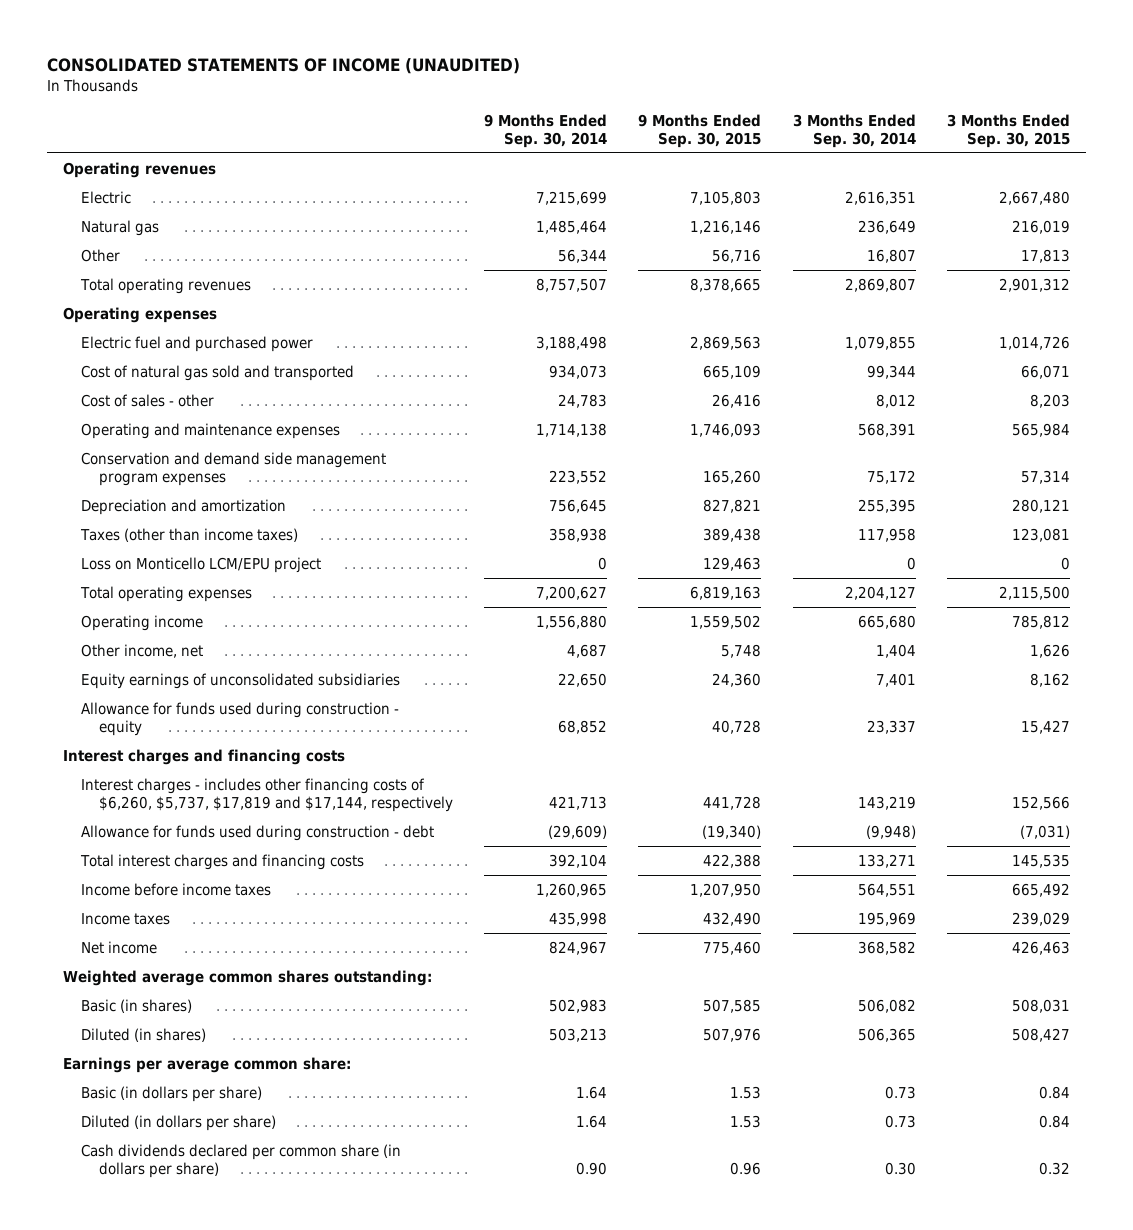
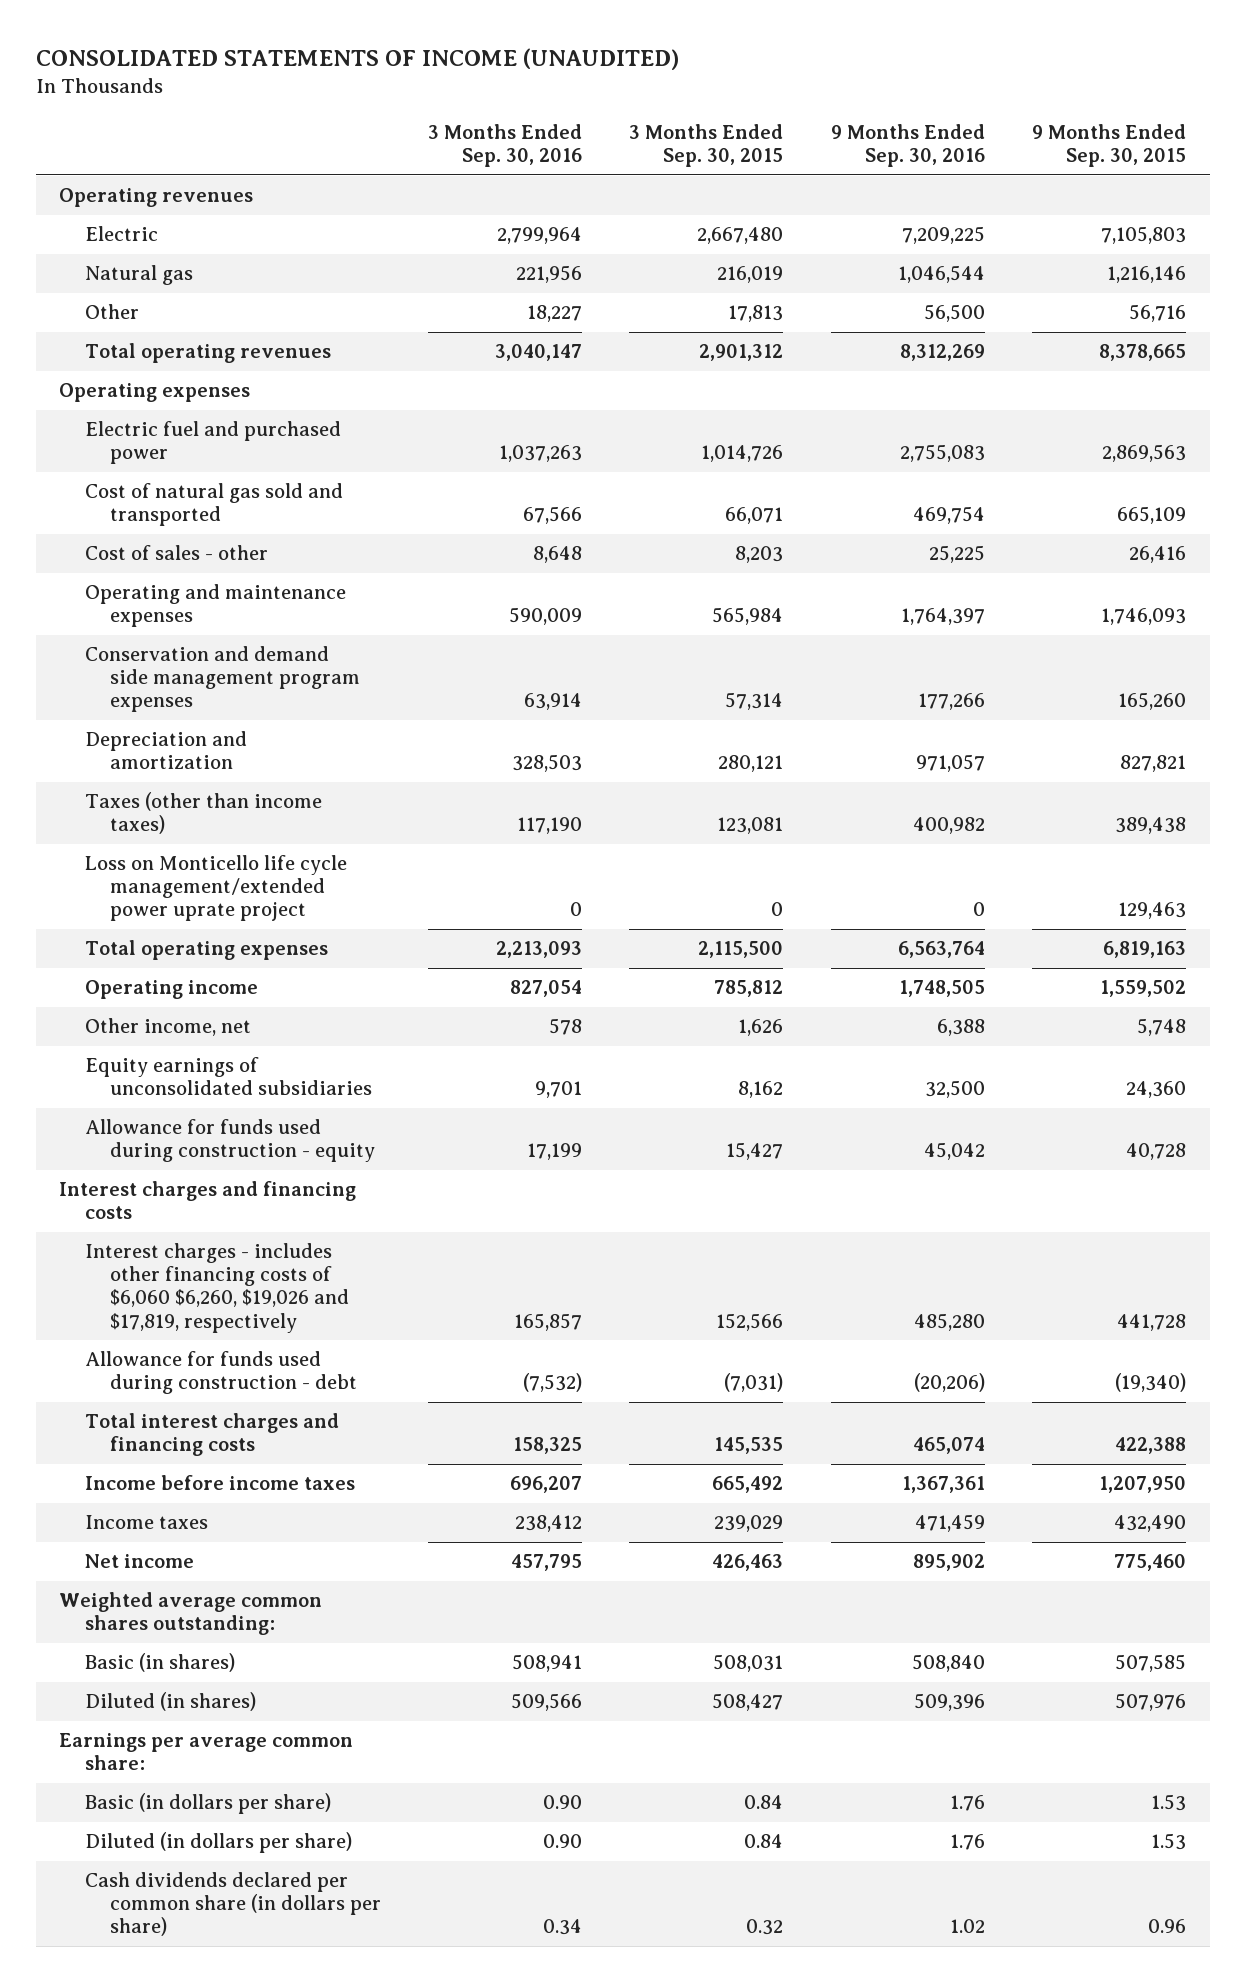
[484,113,608,148] 9 Months Ended Sep. 30, 2014 -> none
[792,113,916,148] 3 Months Ended Sep. 30, 2014 -> none
none -> [428,124,583,168] 3 Months Ended Sep. 30, 2016
none -> [830,124,985,168] 9 Months Ended Sep. 30, 2016
[80,556,321,573] Loss on Monticello LCM/EPU project -> [84,855,347,922] Loss on Monticello life cycle management/extended power uprate project
[80,777,453,813] Interest charges - includes other financing costs of $6,260, $5,737, $17,819 and $17,144, respectively -> [84,1243,349,1333] Interest charges - includes other financing costs of $6,060 $6,260, $19,026 and $17,819, respectively

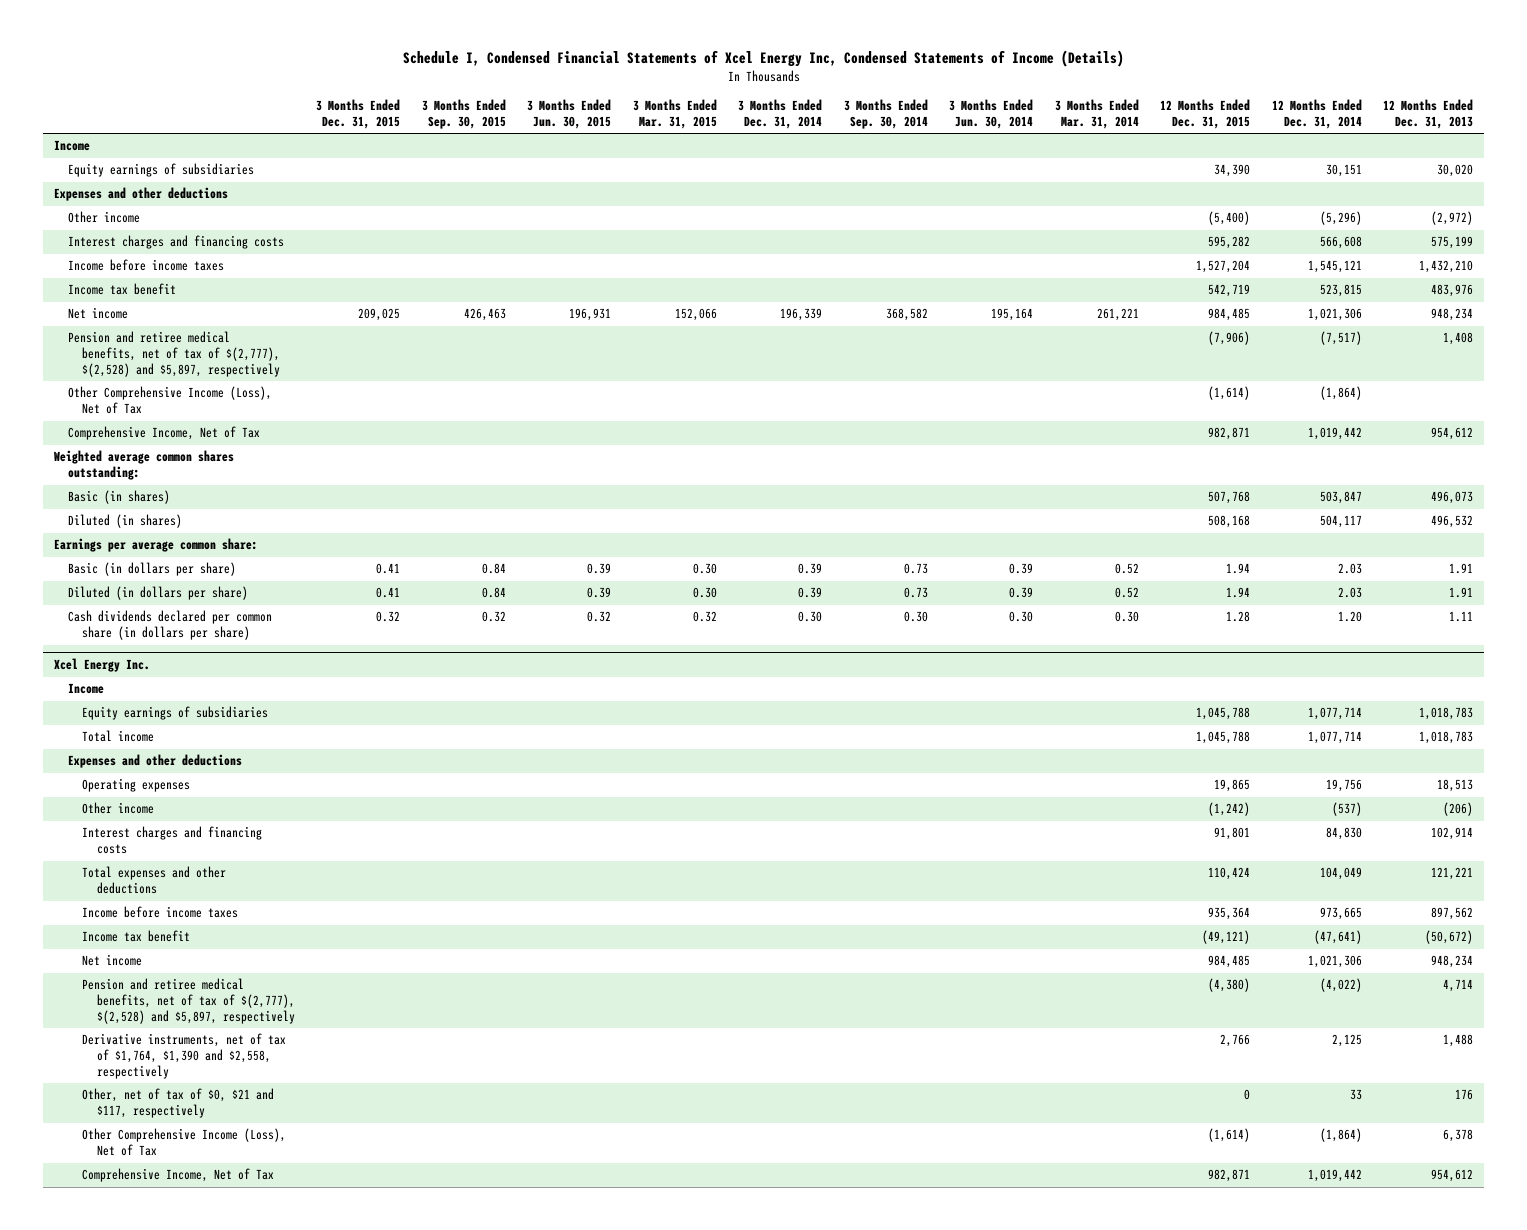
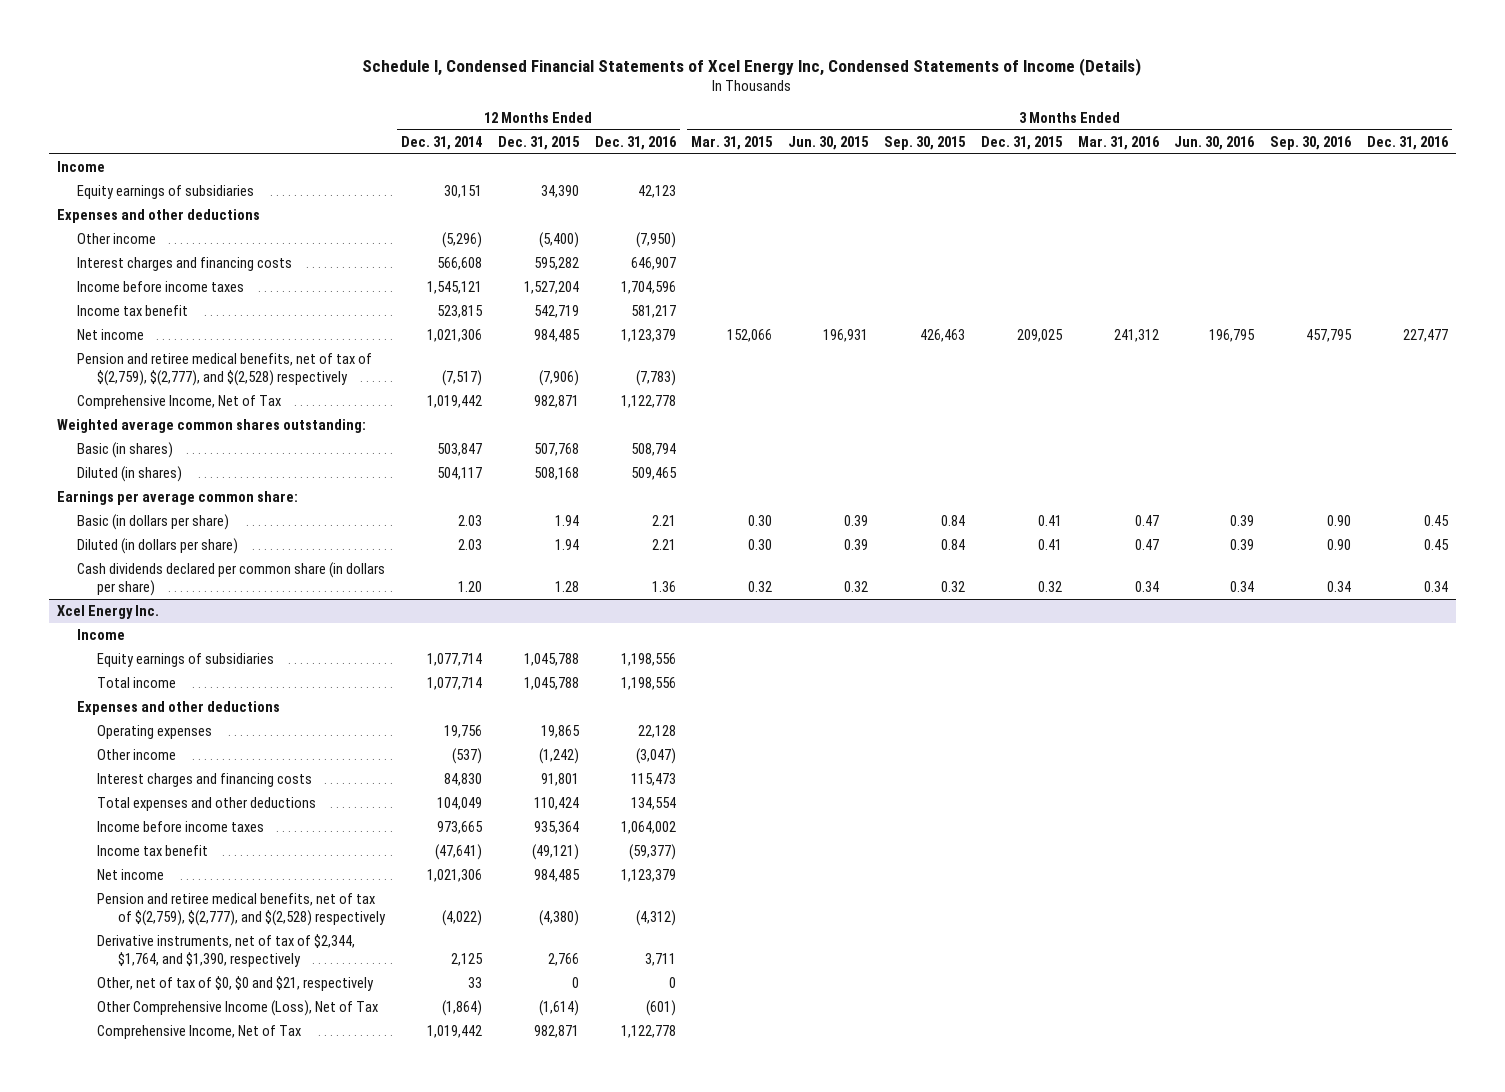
[738,98,823,129] 3 Months Ended Dec. 31, 2014 -> none
[843,98,928,129] 3 Months Ended Sep. 30, 2014 -> none
[949,98,1034,129] 3 Months Ended Jun. 30, 2014 -> none
[1054,98,1139,129] 3 Months Ended Mar. 31, 2014 -> none
[1383,98,1474,129] 12 Months Ended Dec. 31, 2013 -> none
none -> [594,135,677,150] Dec. 31, 2016
none -> [1077,135,1160,150] Mar. 31, 2016
none -> [1174,135,1256,150] Jun. 30, 2016
none -> [1270,135,1353,150] Sep. 30, 2016
none -> [1367,135,1450,150] Dec. 31, 2016
[68,386,273,415] Other Comprehensive Income (Loss), Net of Tax -> none
[68,331,281,377] Pension and retiree medical benefits, net of tax of $(2,777), $(2,528) and $5,897, respectively -> [77,353,373,387] Pension and retiree medical benefits, net of tax of $(2,759), $(2,777), and $(2,528) respectively
[82,978,295,1024] Pension and retiree medical benefits, net of tax of $(2,777), $(2,528) and $5,897, respectively -> [97,893,386,927] Pension and retiree medical benefits, net of tax of $(2,759), $(2,777), and $(2,528) respectively
[82,1033,287,1079] Derivative instruments, net of tax of $1,764, $1,390 and $2,558, respectively -> [97,934,356,968] Derivative instruments, net of tax of $2,344, $1,764, and $1,390, respectively
[82,1088,275,1119] Other, net of tax of $0, $21 and $117, respectively -> [97,976,375,992] Other, net of tax of $0, $0 and $21, respectively

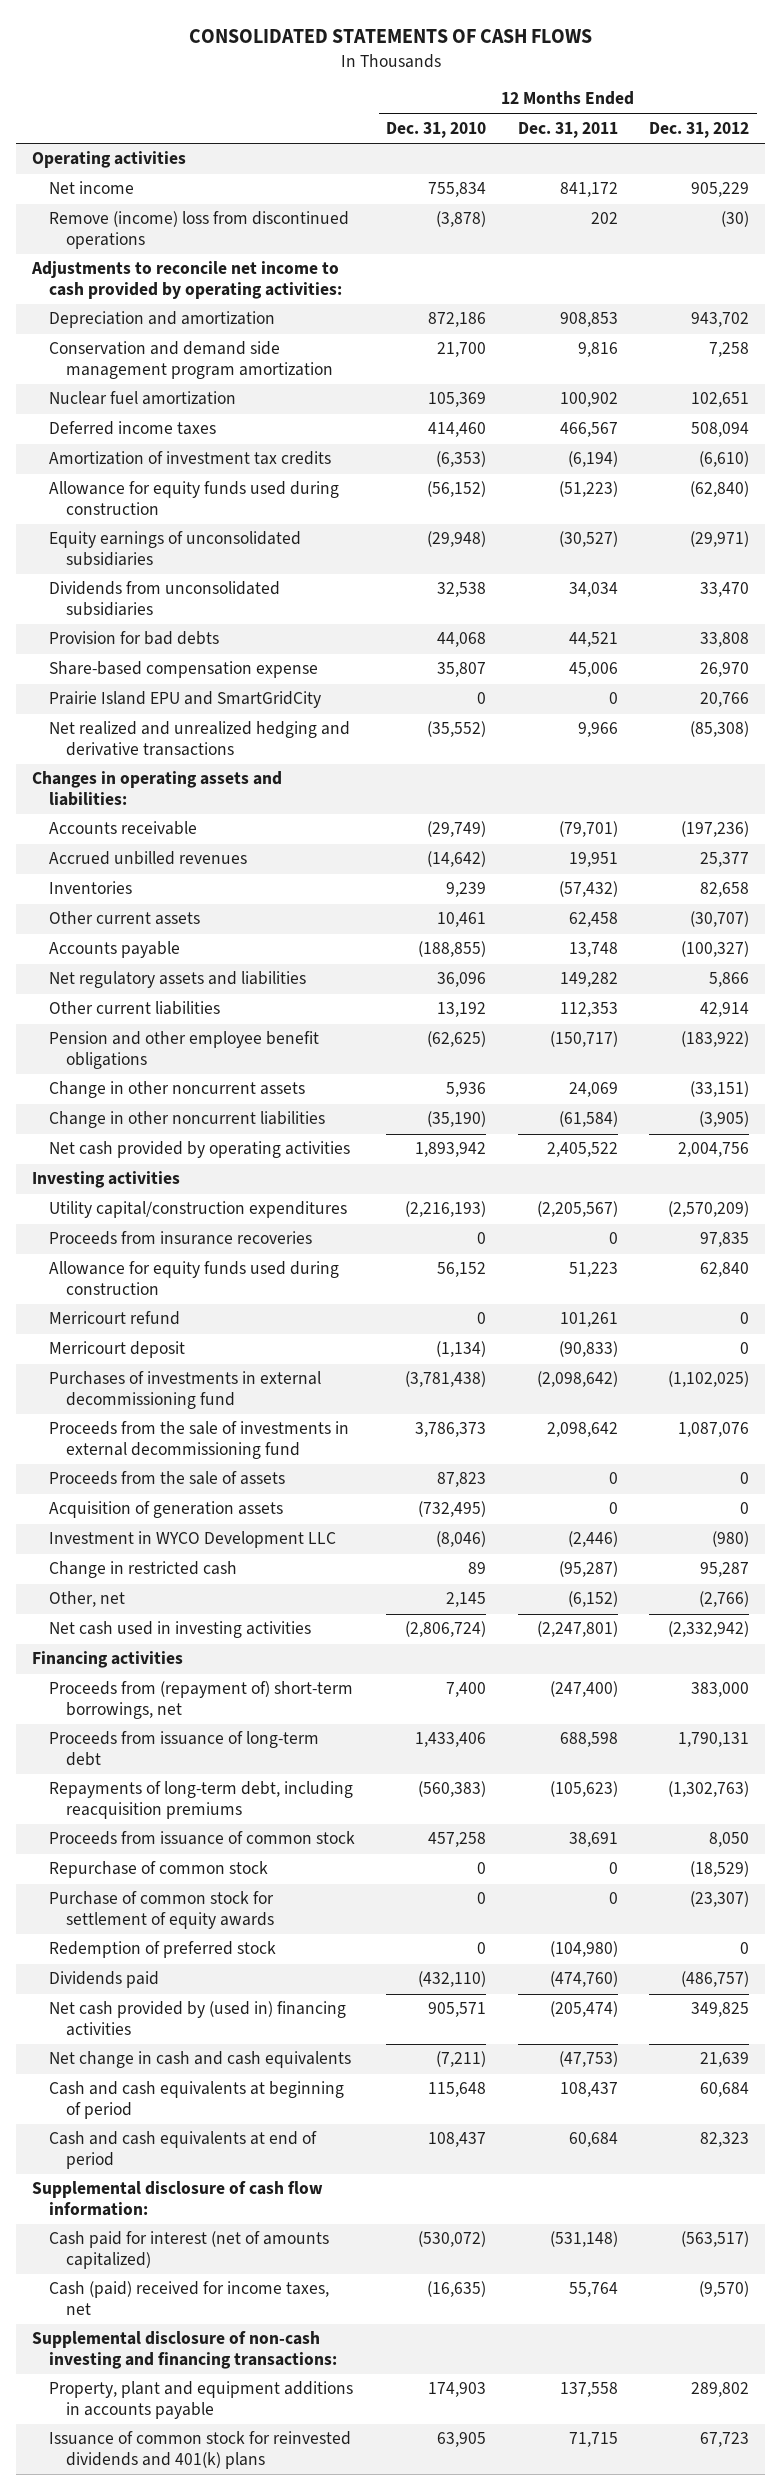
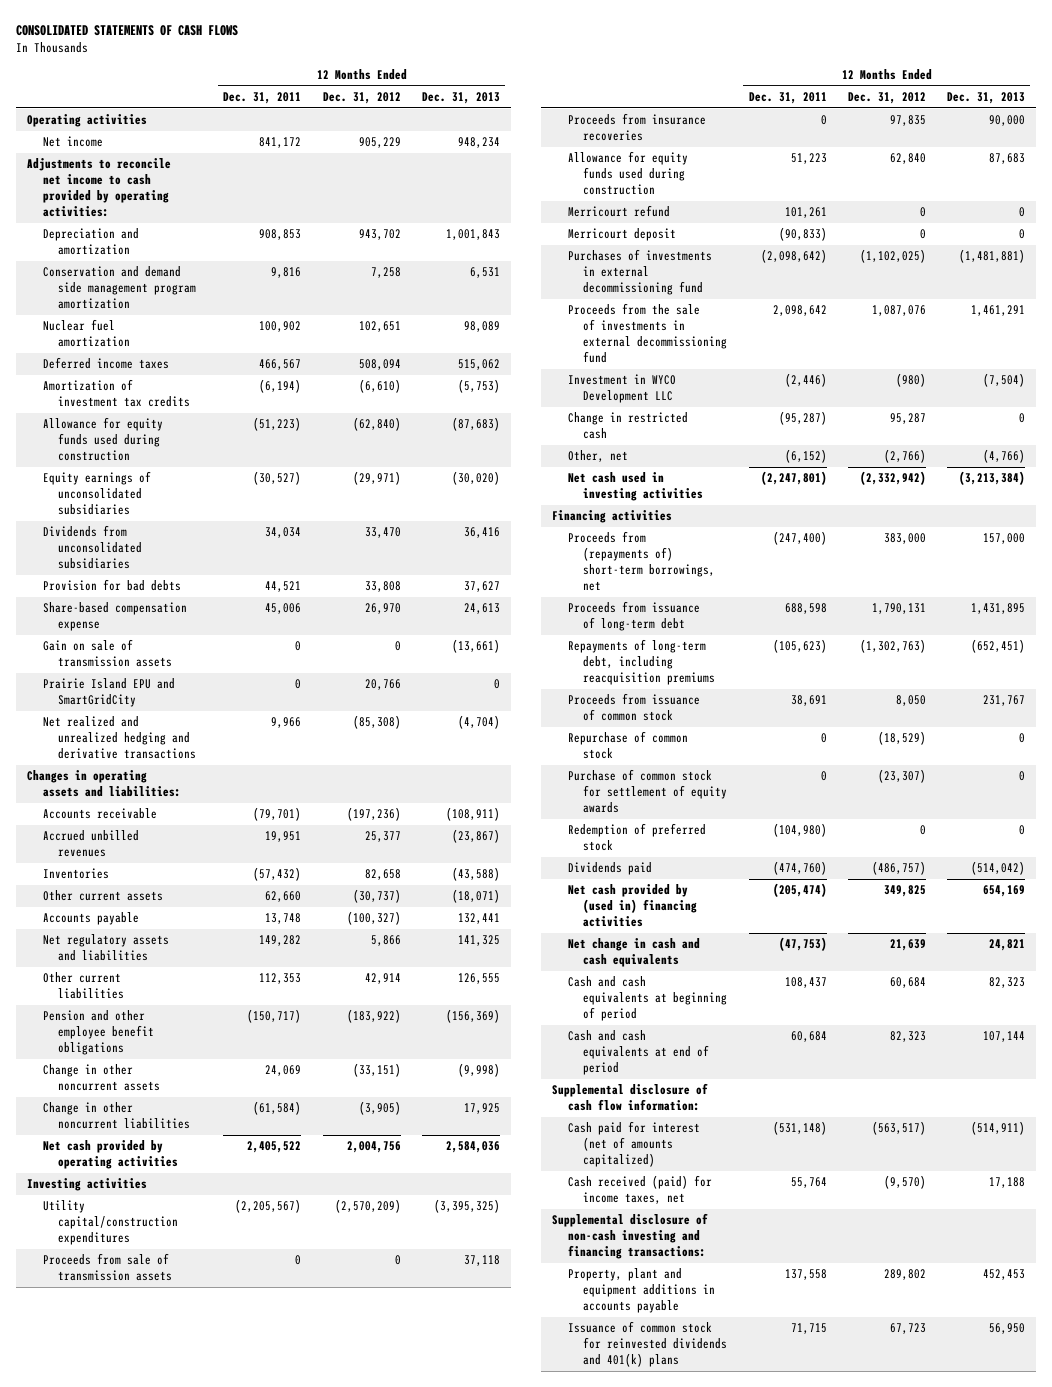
[386,121,487,138] Dec. 31, 2010 -> none
none -> [421,92,500,105] Dec. 31, 2013
[49,211,350,249] Remove (income) loss from discontinued operations -> none
none -> [42,639,173,668] Gain on sale of transmission assets
[568,912,618,928] 62,458 -> [265,891,302,903] 62,660
[690,911,750,928] (30,707) -> [352,889,401,904] (30,737)
none -> [42,1253,173,1282] Proceeds from sale of transmission assets
[49,1471,286,1486] Proceeds from the sale of assets -> none
[49,1501,284,1519] Acquisition of generation assets -> none
[49,1681,354,1719] Proceeds from (repayment of) short-term borrowings, net -> [567,531,716,592] Proceeds from (repayments of) short-term borrowings, net
[49,2281,330,2315] Cash (paid) received for income taxes, net -> [567,1175,712,1205] Cash received (paid) for income taxes, net

